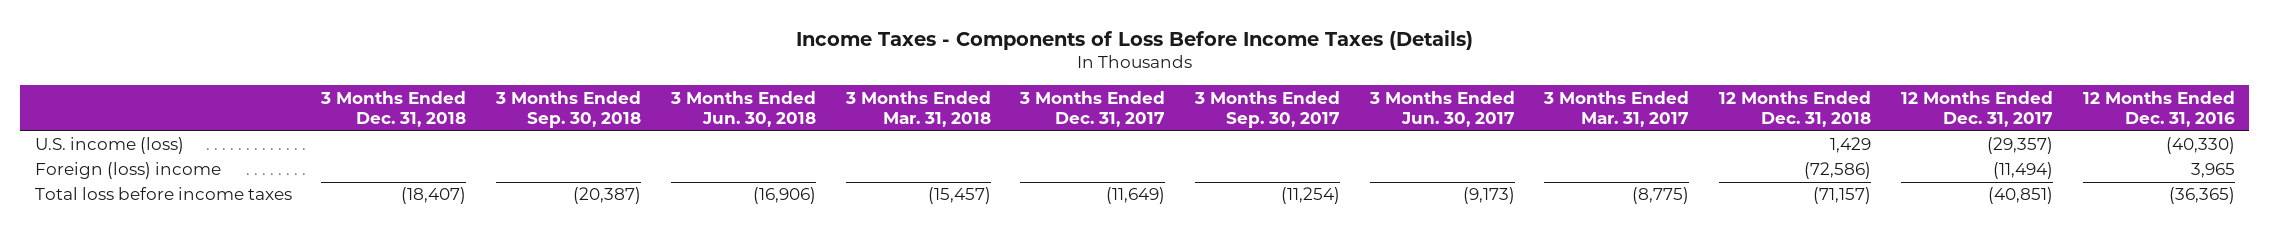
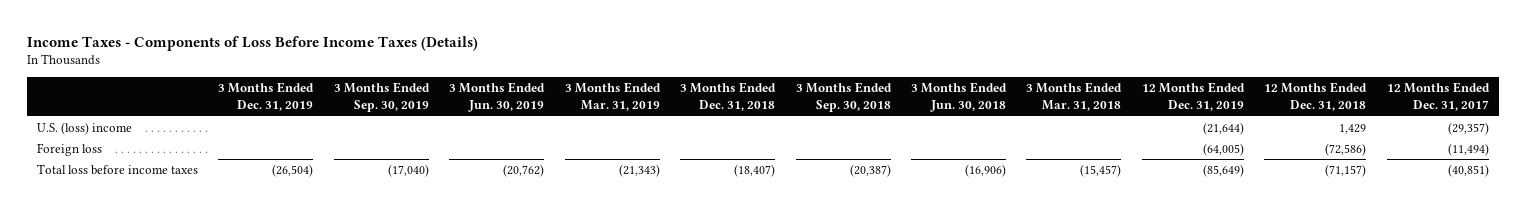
[1019,90,1166,128] 3 Months Ended Dec. 31, 2017 -> none
[1193,90,1340,129] 3 Months Ended Sep. 30, 2017 -> none
[1368,90,1515,128] 3 Months Ended Jun. 30, 2017 -> none
[1543,90,1690,128] 3 Months Ended Mar. 31, 2017 -> none
[2082,90,2235,128] 12 Months Ended Dec. 31, 2016 -> none
none -> [218,82,315,112] 3 Months Ended Dec. 31, 2019
none -> [333,82,430,113] 3 Months Ended Sep. 30, 2019
none -> [449,82,546,113] 3 Months Ended Jun. 30, 2019
none -> [564,82,661,112] 3 Months Ended Mar. 31, 2019
none -> [1141,82,1245,112] 12 Months Ended Dec. 31, 2019
[34,137,184,155] U.S. income (loss) -> [37,121,133,135] U.S. (loss) income
[34,162,221,180] Foreign (loss) income -> [37,142,103,156] Foreign loss

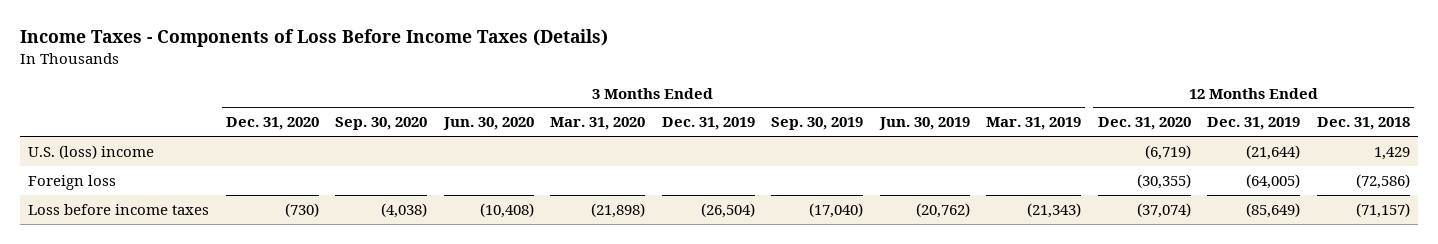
[680,82,777,112] 3 Months Ended Dec. 31, 2018 -> none
[795,82,892,113] 3 Months Ended Sep. 30, 2018 -> none
[910,82,1007,113] 3 Months Ended Jun. 30, 2018 -> none
[1026,82,1123,112] 3 Months Ended Mar. 31, 2018 -> none
[1386,82,1490,112] 12 Months Ended Dec. 31, 2017 -> none
none -> [225,117,319,131] Dec. 31, 2020
none -> [335,117,428,131] Sep. 30, 2020
none -> [442,117,534,131] Jun. 30, 2020
none -> [550,117,646,131] Mar. 31, 2020
none -> [1097,117,1191,131] Dec. 31, 2020
[37,163,199,175] Total loss before income taxes -> [28,203,210,215] Loss before income taxes

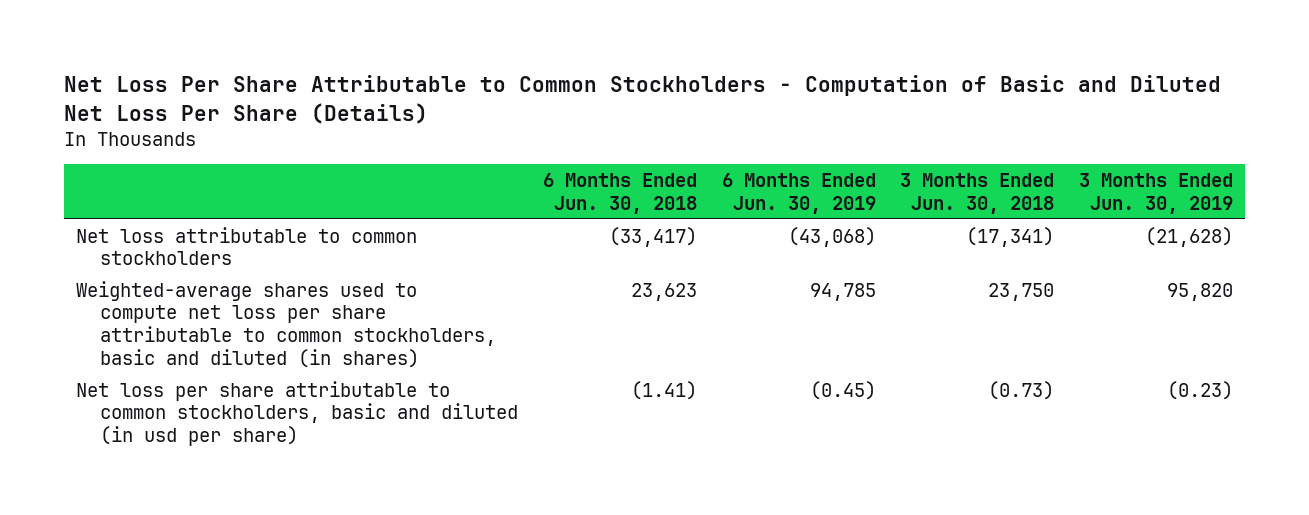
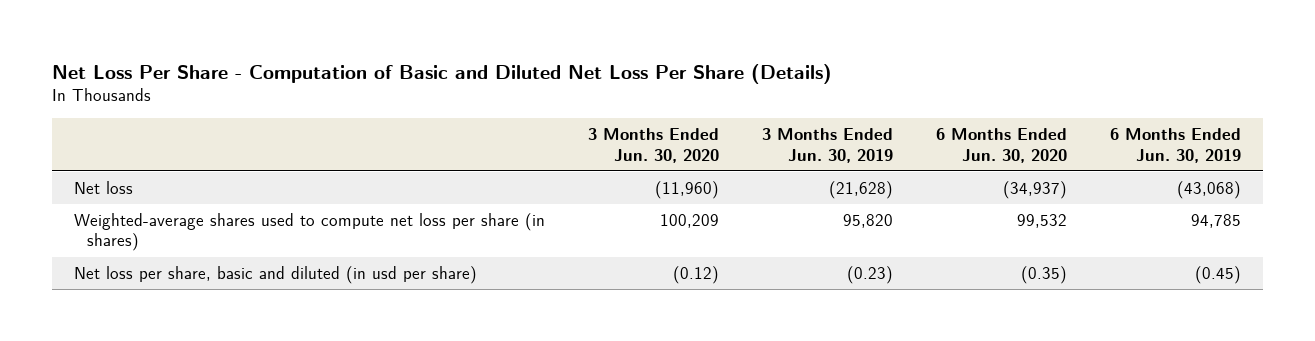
[63,75,1221,124] Net Loss Per Share Attributable to Common Stockholders - Computation of Basic and Diluted Net Loss Per Share (Details) -> [52,63,833,84] Net Loss Per Share - Computation of Basic and Diluted Net Loss Per Share (Details)
[543,172,698,214] 6 Months Ended Jun. 30, 2018 -> none
[900,172,1055,214] 3 Months Ended Jun. 30, 2018 -> none
none -> [587,128,719,163] 3 Months Ended Jun. 30, 2020
none -> [935,128,1067,163] 6 Months Ended Jun. 30, 2020
[76,226,418,266] Net loss attributable to common stockholders -> [73,180,133,194] Net loss
[76,280,497,369] Weighted-average shares used to compute net loss per share attributable to common stockholders, basic and diluted (in shares) -> [73,212,545,252] Weighted-average shares used to compute net loss per share (in shares)
[76,380,519,447] Net loss per share attributable to common stockholders, basic and diluted (in usd per share) -> [73,265,477,284] Net loss per share, basic and diluted (in usd per share)

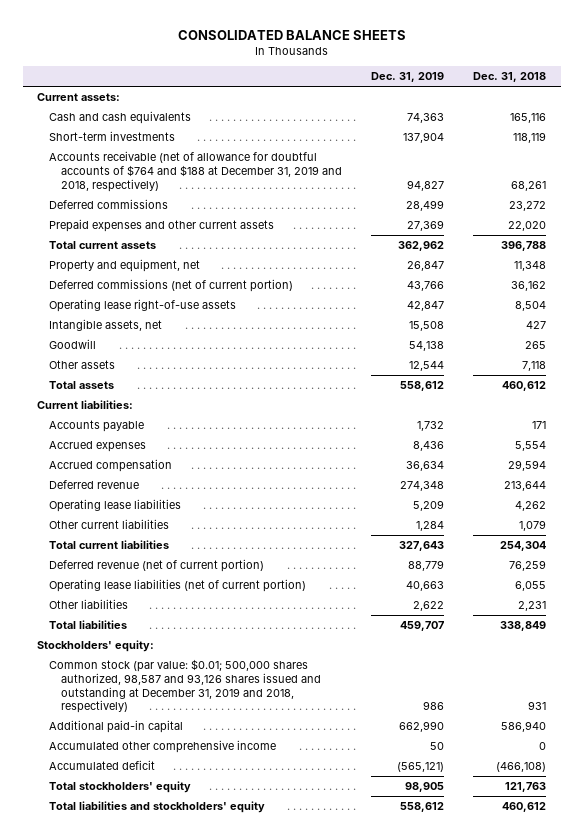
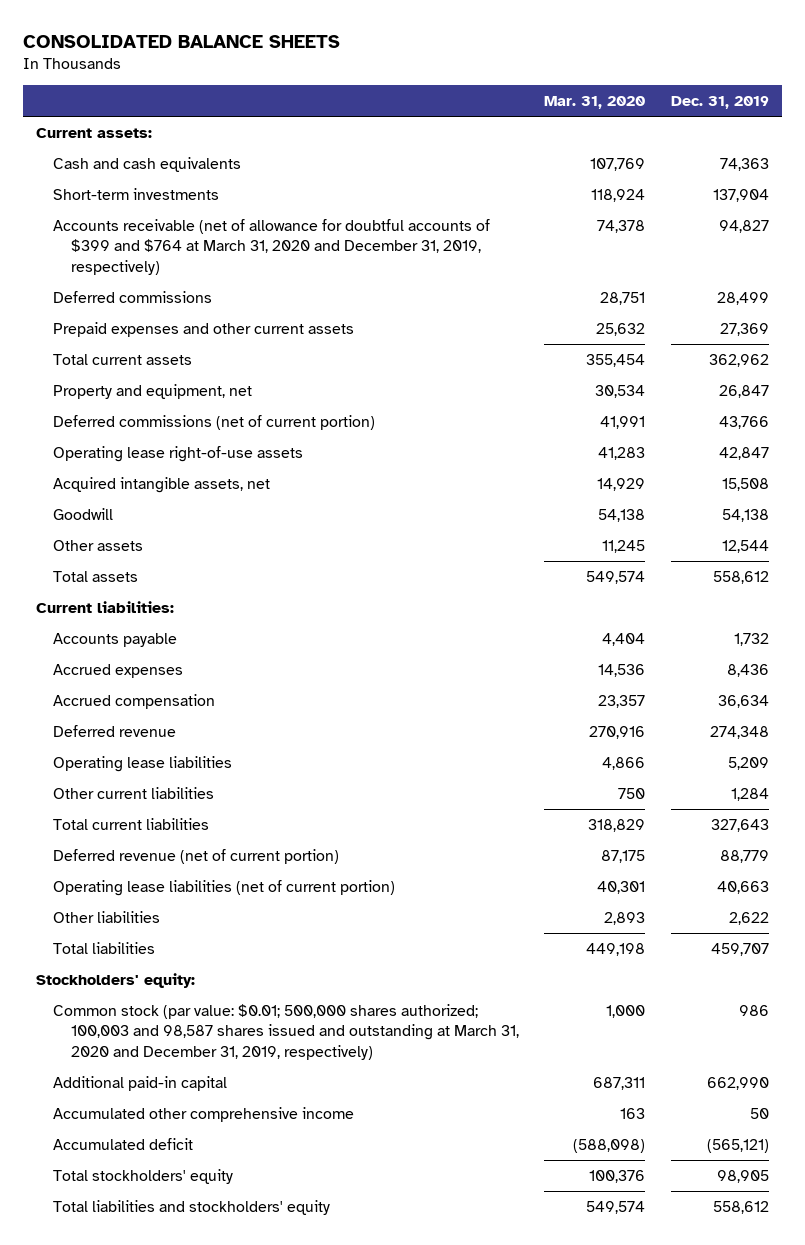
[473,72,547,83] Dec. 31, 2018 -> none
none -> [544,96,646,110] Mar. 31, 2020
[48,151,342,192] Accounts receivable (net of allowance for doubtful accounts of $764 and $188 at December 31, 2019 and 2018, respectively) -> [53,218,491,275] Accounts receivable (net of allowance for doubtful accounts of $399 and $764 at March 31, 2020 and December 31, 2019, respectively)
[48,319,162,332] Intangible assets, net -> [53,476,271,493] Acquired intangible assets, net
[48,659,321,714] Common stock (par value: $0.01; 500,000 shares authorized, 98,587 and 93,126 shares issued and outstanding at December 31, 2019 and 2018, respectively) -> [53,1003,519,1060] Common stock (par value: $0.01; 500,000 shares authorized; 100,003 and 98,587 shares issued and outstanding at March 31, 2020 and December 31, 2019, respectively)

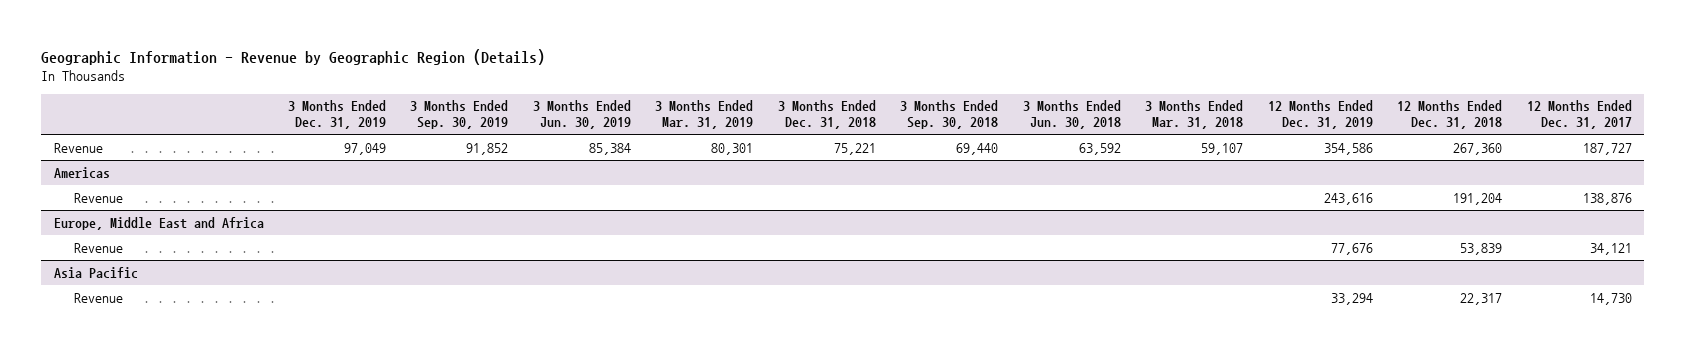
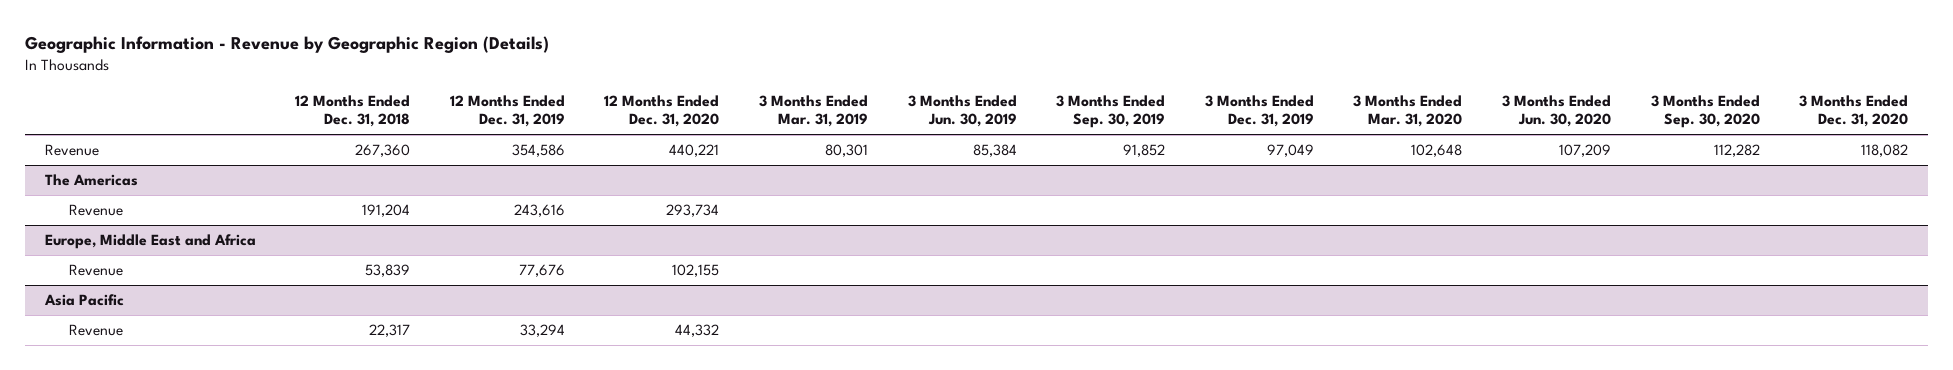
[777,100,876,130] 3 Months Ended Dec. 31, 2018 -> none
[900,100,999,130] 3 Months Ended Sep. 30, 2018 -> none
[1022,100,1121,130] 3 Months Ended Jun. 30, 2018 -> none
[1145,100,1244,130] 3 Months Ended Mar. 31, 2018 -> none
[1526,100,1632,130] 12 Months Ended Dec. 31, 2017 -> none
none -> [604,94,720,128] 12 Months Ended Dec. 31, 2020
none -> [1353,94,1463,128] 3 Months Ended Mar. 31, 2020
none -> [1502,94,1612,128] 3 Months Ended Jun. 30, 2020
none -> [1650,94,1760,129] 3 Months Ended Sep. 30, 2020
none -> [1799,94,1909,128] 3 Months Ended Dec. 31, 2020
[53,166,110,178] Americas -> [44,174,138,187] The Americas

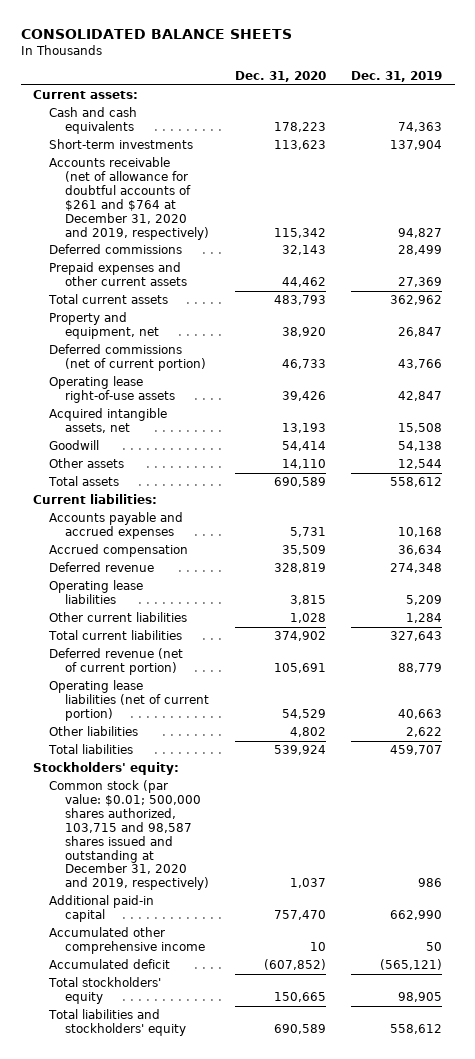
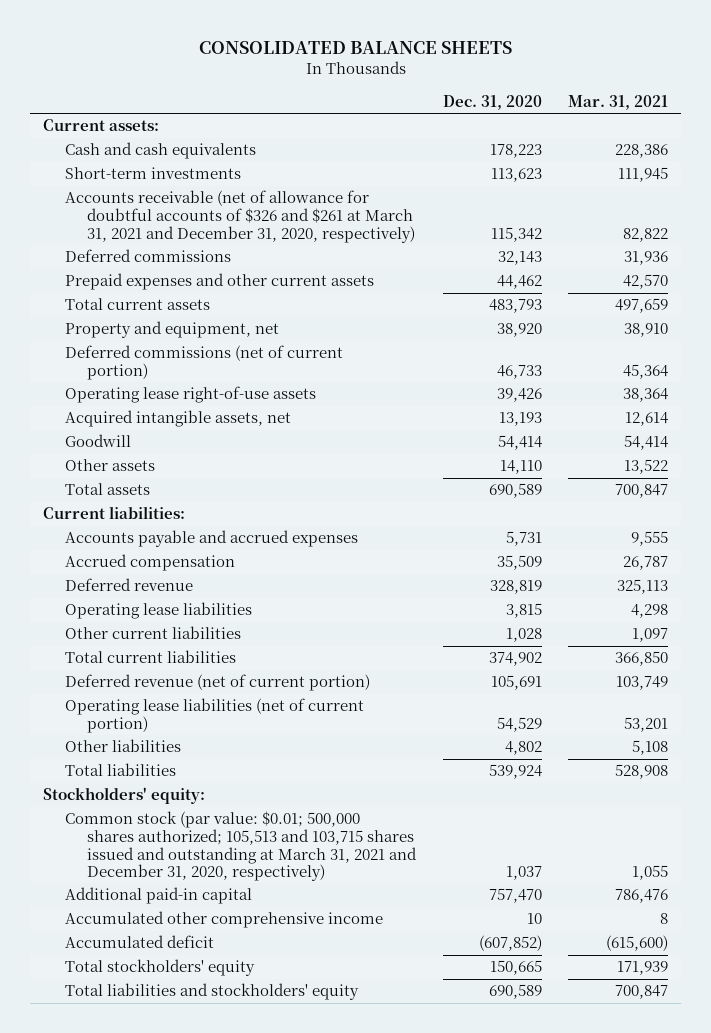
[350,70,442,82] Dec. 31, 2019 -> none
none -> [568,94,669,110] Mar. 31, 2021
[49,157,210,240] Accounts receivable (net of allowance for doubtful accounts of $261 and $764 at December 31, 2020 and 2019, respectively) -> [65,190,416,243] Accounts receivable (net of allowance for doubtful accounts of $326 and $261 at March 31, 2021 and December 31, 2020, respectively)
[49,780,210,891] Common stock (par value: $0.01; 500,000 shares authorized, 103,715 and 98,587 shares issued and outstanding at December 31, 2020 and 2019, respectively) -> [65,811,418,882] Common stock (par value: $0.01; 500,000 shares authorized; 105,513 and 103,715 shares issued and outstanding at March 31, 2021 and December 31, 2020, respectively)

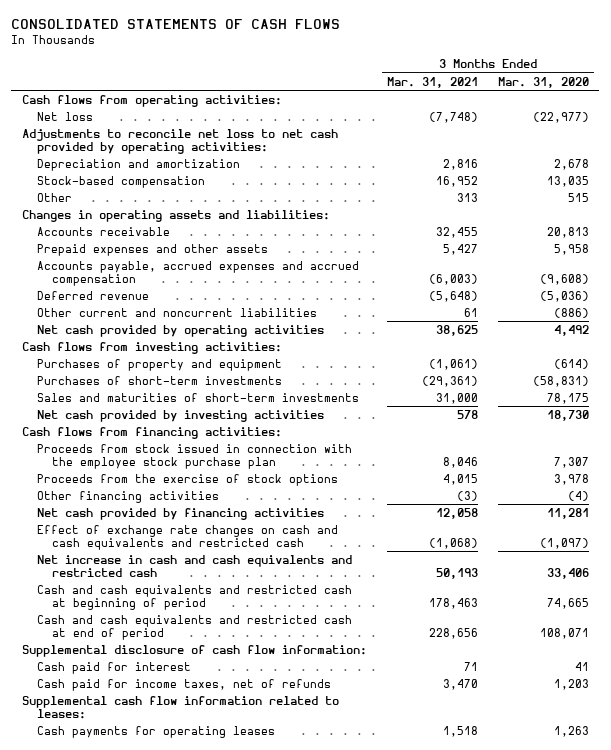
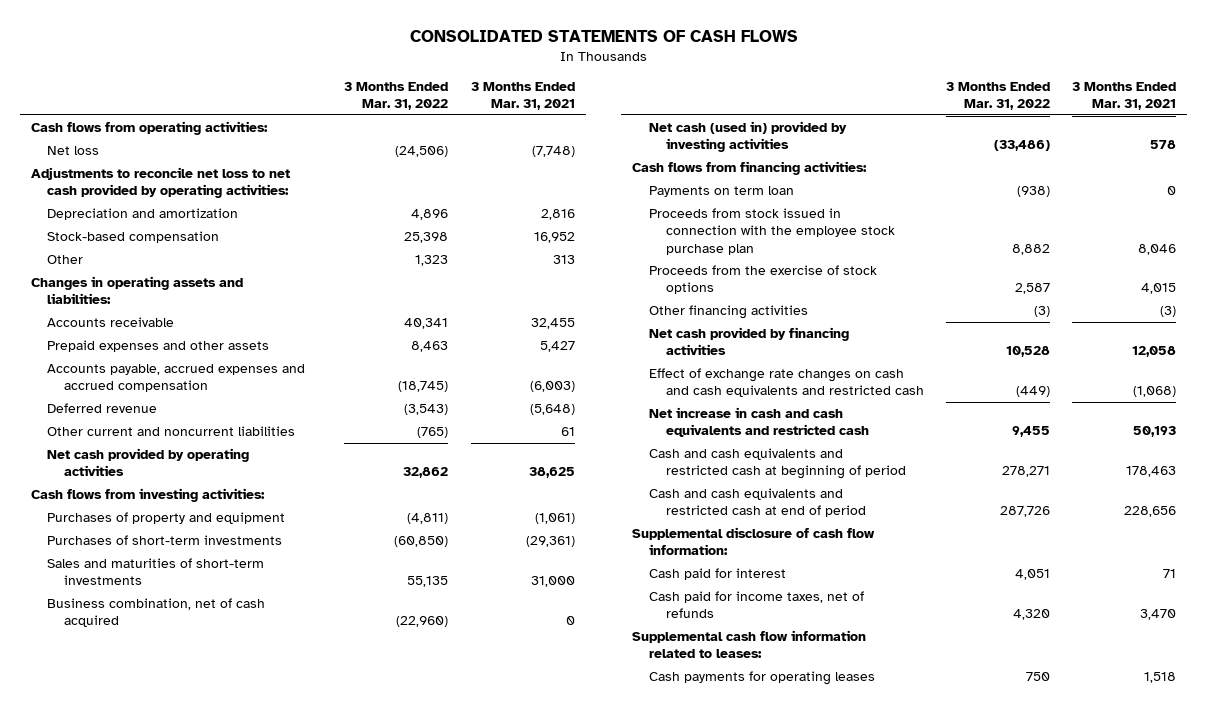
[498,76,590,88] Mar. 31, 2020 -> none
none -> [344,82,449,111] 3 Months Ended Mar. 31, 2022
none -> [47,598,266,628] Business combination, net of cash acquired
[36,409,324,422] Net cash provided by investing activities -> [649,121,848,153] Net cash (used in) provided by investing activities
none -> [649,186,795,198] Payments on term loan

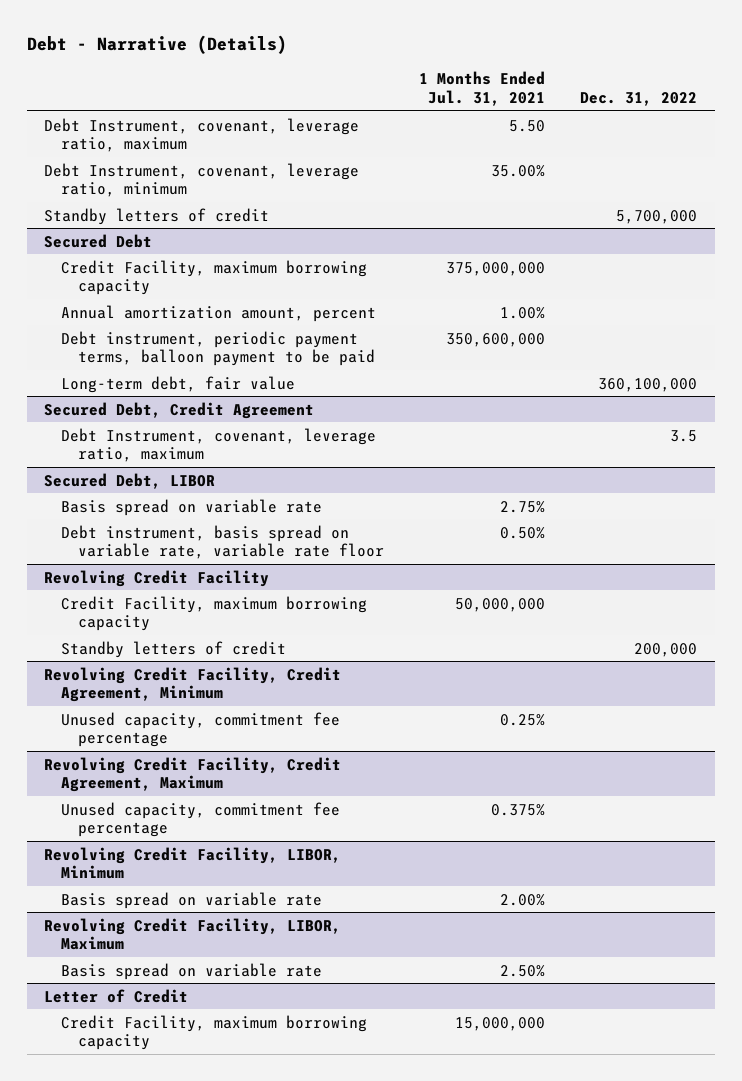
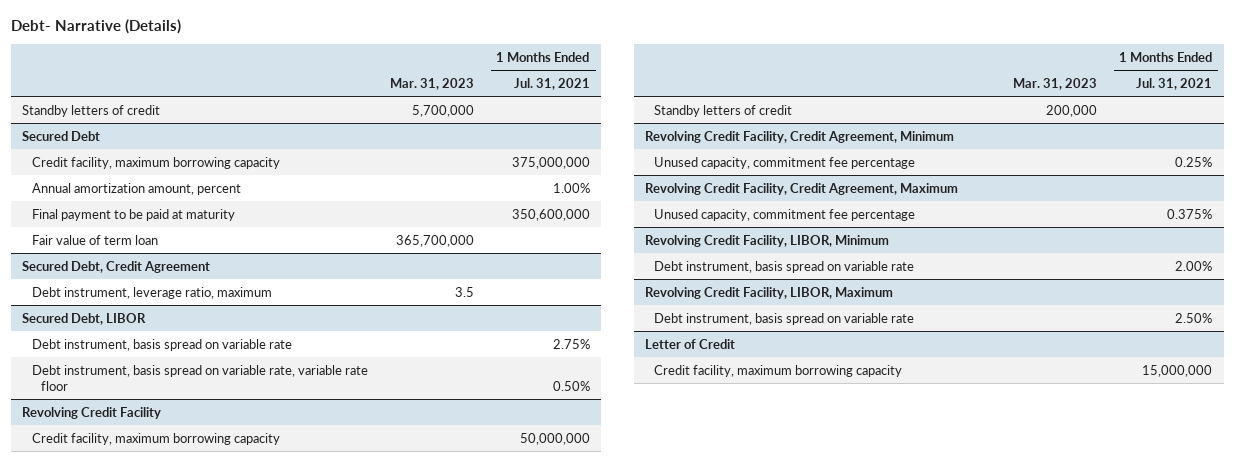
[26,35,287,55] Debt - Narrative (Details) -> [11,19,182,35] Debt- Narrative (Details)
[580,91,698,106] Dec. 31, 2022 -> none
none -> [390,77,475,90] Mar. 31, 2023
[44,117,360,153] Debt Instrument, covenant, leverage ratio, maximum -> none
[44,162,360,198] Debt Instrument, covenant, leverage ratio, minimum -> none
[61,259,368,296] Credit Facility, maximum borrowing capacity -> [31,156,280,169] Credit facility, maximum borrowing capacity
[61,330,376,367] Debt instrument, periodic payment terms, balloon payment to be paid -> [31,208,235,221] Final payment to be paid at maturity
[61,375,296,393] Long-term debt, fair value -> [31,234,158,245] Fair value of term loan
[61,427,377,463] Debt Instrument, covenant, leverage ratio, maximum -> [31,286,272,299] Debt instrument, leverage ratio, maximum
[61,498,323,516] Basis spread on variable rate -> [31,338,292,351] Debt instrument, basis spread on variable rate
[61,595,368,632] Credit Facility, maximum borrowing capacity -> [31,432,280,445] Credit facility, maximum borrowing capacity
[61,891,323,909] Basis spread on variable rate -> [654,260,915,273] Debt instrument, basis spread on variable rate
[61,962,323,980] Basis spread on variable rate -> [654,312,915,325] Debt instrument, basis spread on variable rate
[61,1014,368,1051] Credit Facility, maximum borrowing capacity -> [654,364,903,377] Credit facility, maximum borrowing capacity

